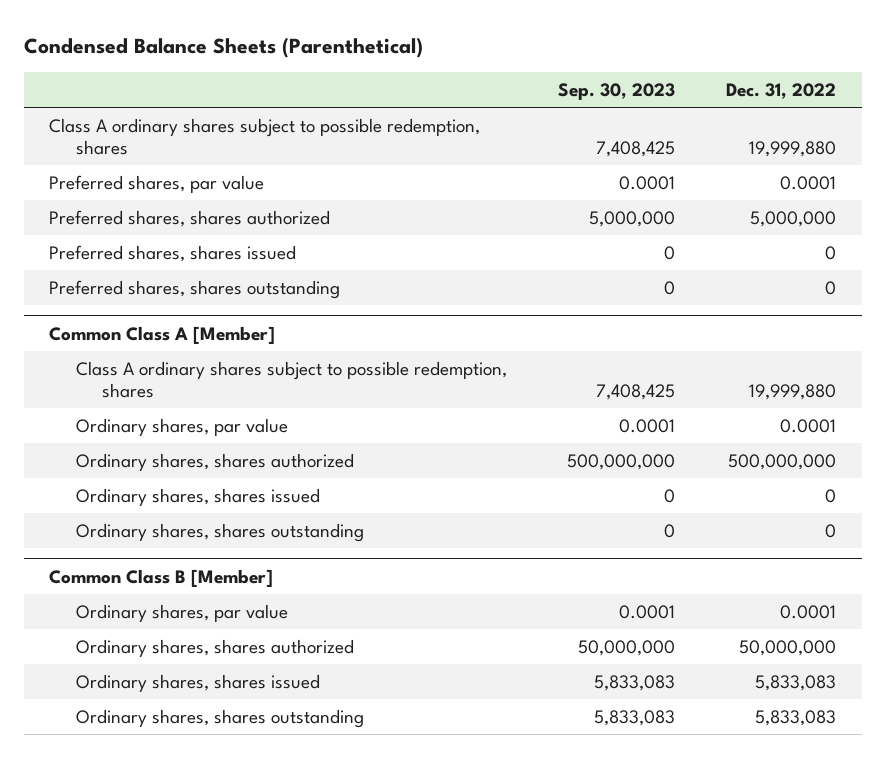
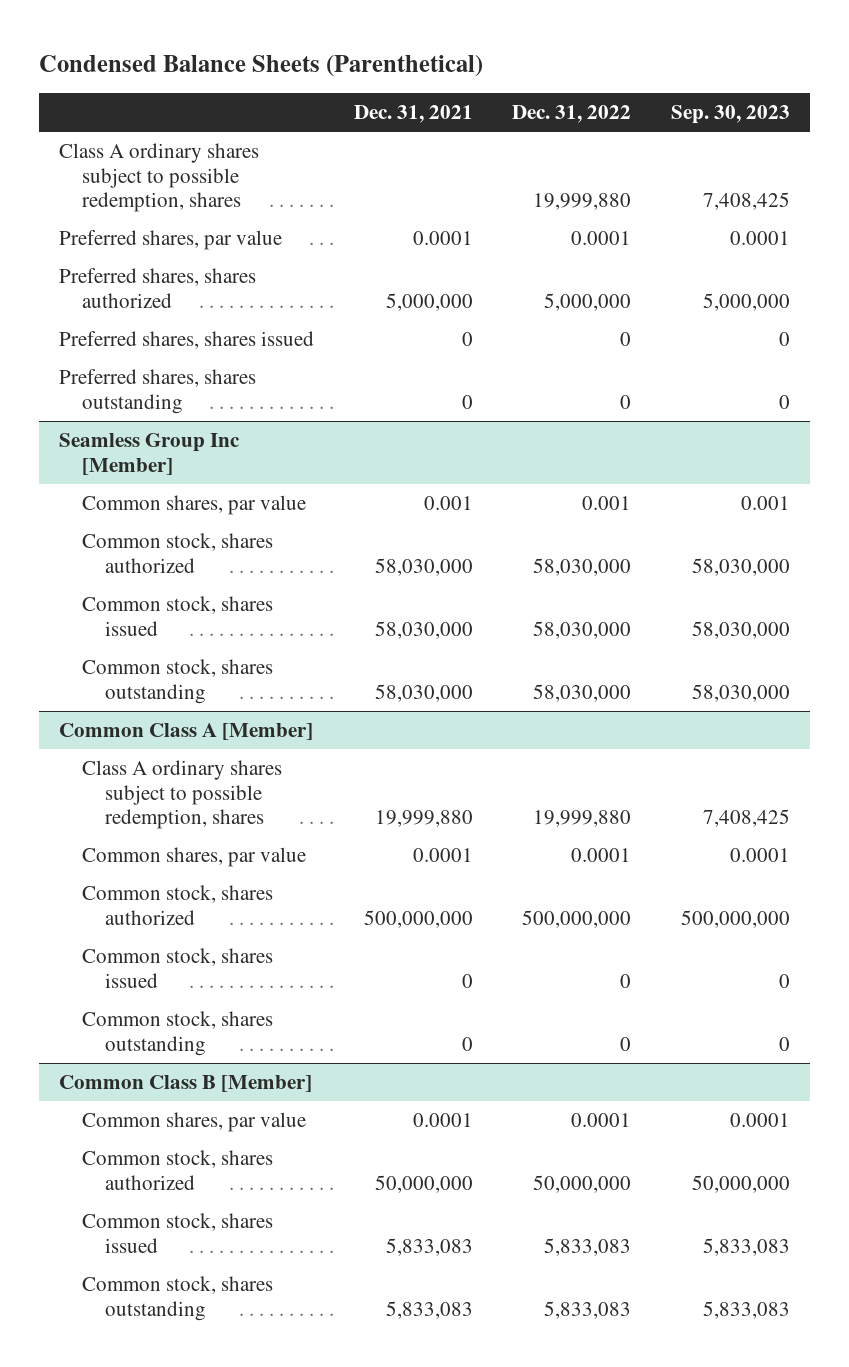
none -> [353,104,473,123] Dec. 31, 2021
none -> [58,433,240,475] Seamless Group Inc [Member]
none -> [81,495,306,516] Common shares, par value
none -> [81,533,273,573] Common stock, shares authorized
none -> [81,596,273,636] Common stock, shares issued
none -> [81,659,273,704] Common stock, shares outstanding
[75,417,288,436] Ordinary shares, par value -> [81,847,306,868] Common shares, par value
[75,452,354,471] Ordinary shares, shares authorized -> [81,885,273,925] Common stock, shares authorized
[75,487,320,506] Ordinary shares, shares issued -> [81,948,273,988] Common stock, shares issued
[75,522,364,542] Ordinary shares, shares outstanding -> [81,1011,273,1056] Common stock, shares outstanding
[75,603,288,622] Ordinary shares, par value -> [81,1112,306,1133] Common shares, par value
[75,638,354,657] Ordinary shares, shares authorized -> [81,1150,273,1190] Common stock, shares authorized
[75,673,320,692] Ordinary shares, shares issued -> [81,1213,273,1253] Common stock, shares issued
[75,708,364,728] Ordinary shares, shares outstanding -> [81,1276,273,1321] Common stock, shares outstanding

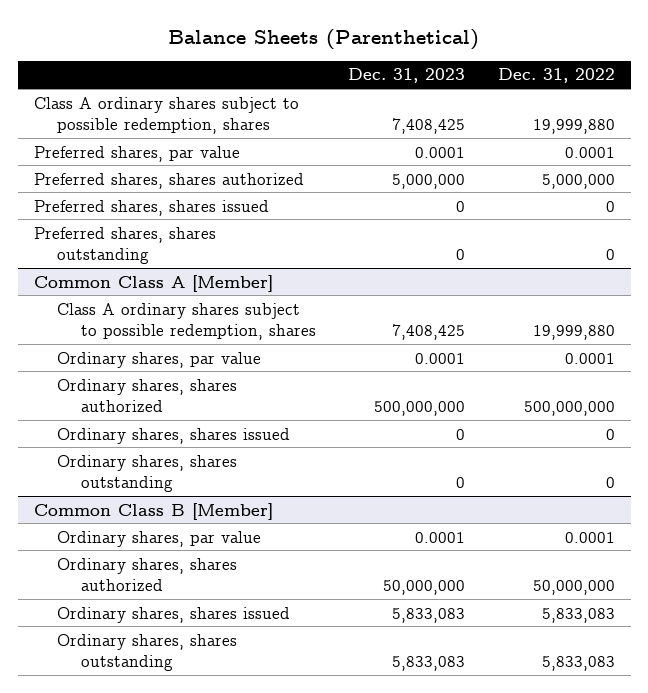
[38,54,483,77] Condensed Balance Sheets (Parenthetical) -> [168,28,480,50] Balance Sheets (Parenthetical)
[353,104,473,123] Dec. 31, 2021 -> none
[671,104,791,124] Sep. 30, 2023 -> none
none -> [348,68,466,84] Dec. 31, 2023
[58,433,240,475] Seamless Group Inc [Member] -> none
[81,495,306,516] Common shares, par value -> none
[81,533,273,573] Common stock, shares authorized -> none
[81,596,273,636] Common stock, shares issued -> none
[81,659,273,704] Common stock, shares outstanding -> none
[81,847,306,868] Common shares, par value -> [57,351,262,368] Ordinary shares, par value
[81,885,273,925] Common stock, shares authorized -> [57,378,238,413] Ordinary shares, shares authorized
[81,948,273,988] Common stock, shares issued -> [57,427,291,444] Ordinary shares, shares issued
[81,1011,273,1056] Common stock, shares outstanding -> [57,454,238,493] Ordinary shares, shares outstanding
[81,1112,306,1133] Common shares, par value -> [57,530,262,547] Ordinary shares, par value
[81,1150,273,1190] Common stock, shares authorized -> [57,557,238,592] Ordinary shares, shares authorized
[81,1213,273,1253] Common stock, shares issued -> [57,606,291,623] Ordinary shares, shares issued
[81,1276,273,1321] Common stock, shares outstanding -> [57,633,238,672] Ordinary shares, shares outstanding

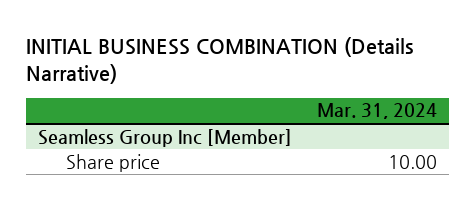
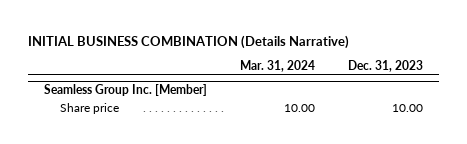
none -> [347,59,423,72] Dec. 31, 2023
[38,128,293,147] Seamless Group Inc [Member] -> [44,84,208,97] Seamless Group Inc. [Member]

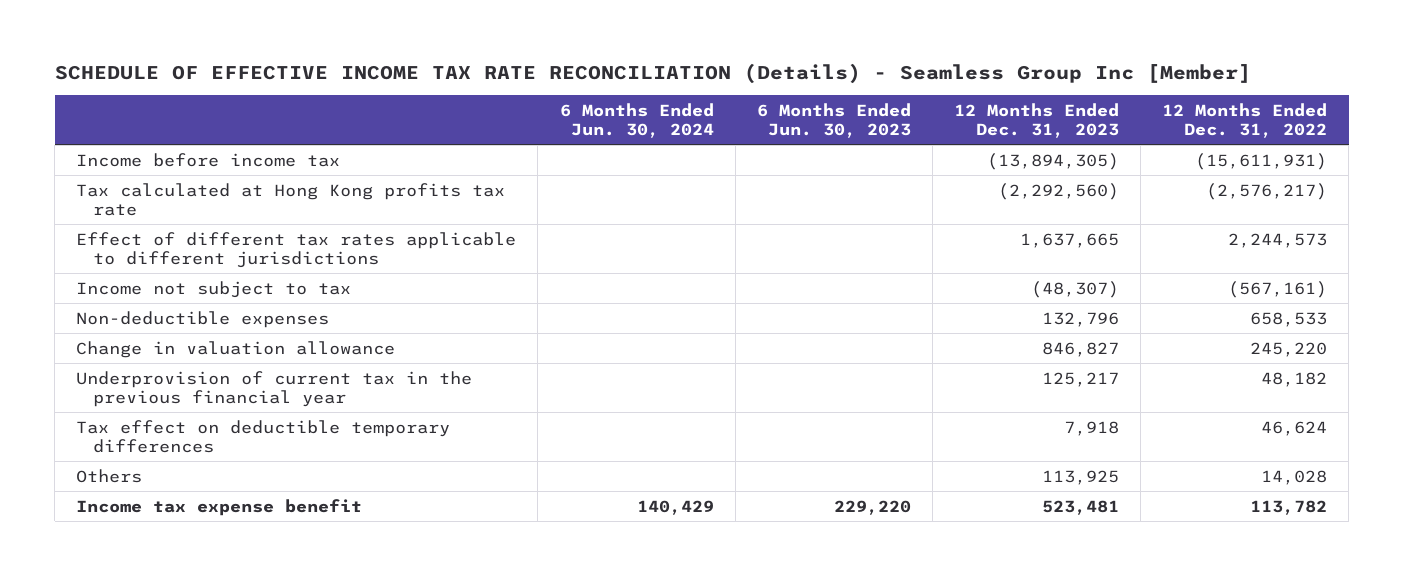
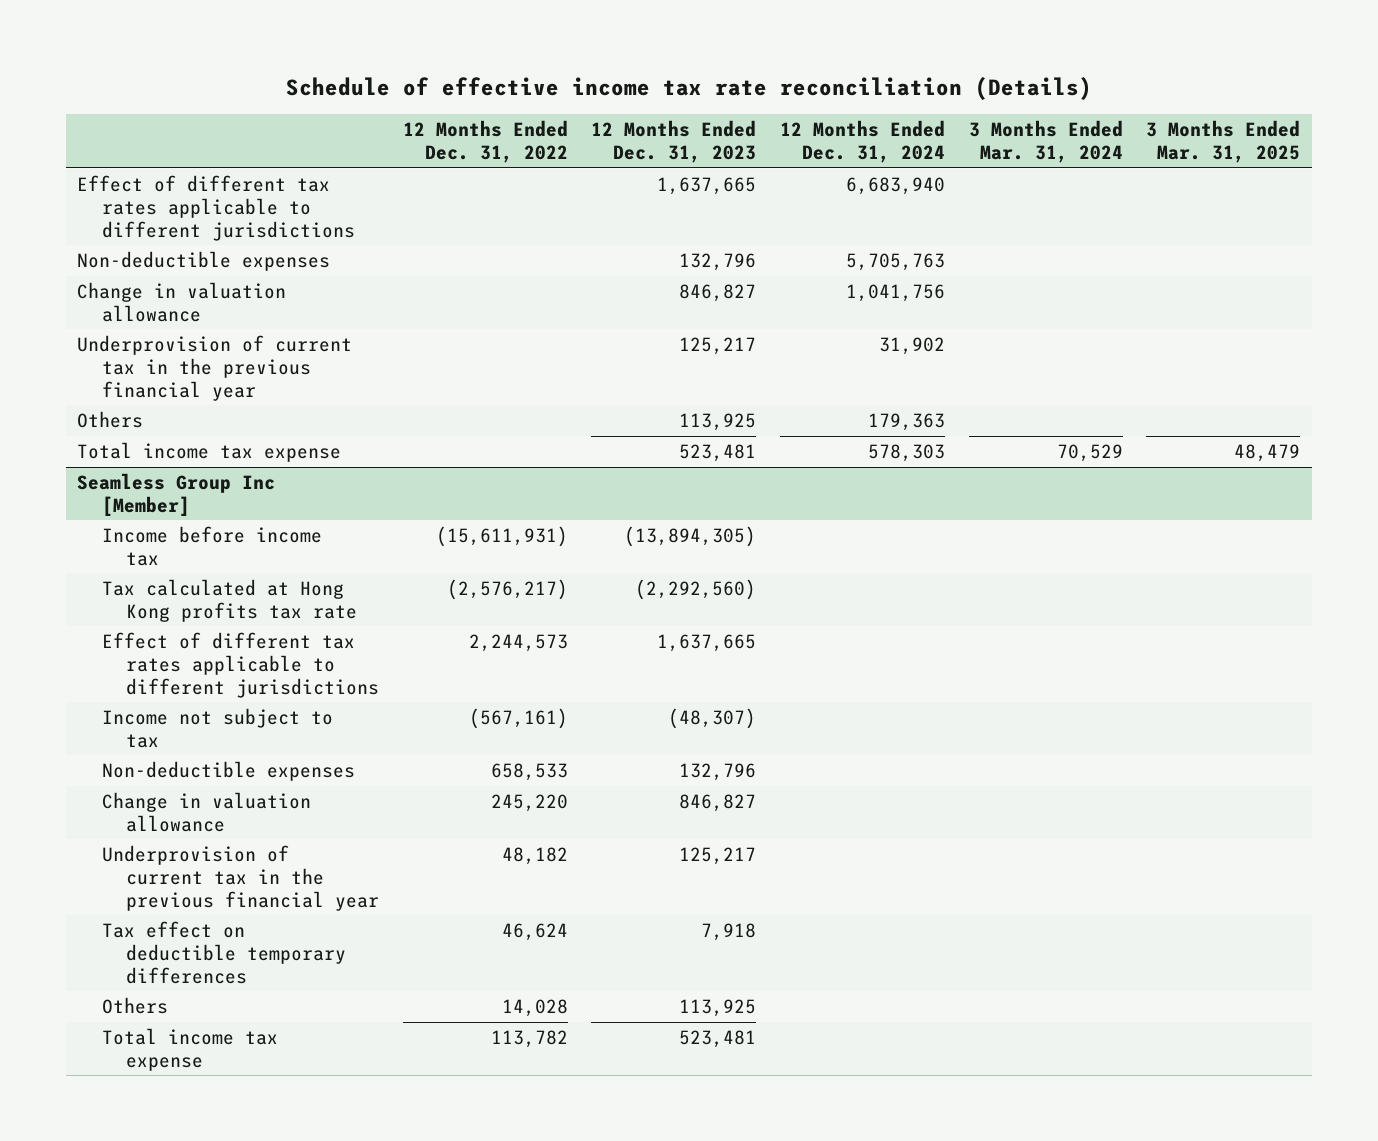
[54,63,1251,85] SCHEDULE OF EFFECTIVE INCOME TAX RATE RECONCILIATION (Details) - Seamless Group Inc [Member] -> [285,77,1092,101] Schedule of effective income tax rate reconciliation (Details)
[559,103,714,138] 6 Months Ended Jun. 30, 2024 -> none
[756,103,911,138] 6 Months Ended Jun. 30, 2023 -> none
none -> [779,120,945,164] 12 Months Ended Dec. 31, 2024
none -> [968,120,1123,164] 3 Months Ended Mar. 31, 2024
none -> [1146,120,1301,164] 3 Months Ended Mar. 31, 2025
none -> [77,175,355,241] Effect of different tax rates applicable to different jurisdictions
none -> [77,251,331,272] Non-deductible expenses
none -> [77,282,287,322] Change in valuation allowance
none -> [77,335,353,401] Underprovision of current tax in the previous financial year
none -> [77,411,144,429] Others
none -> [77,442,342,463] Total income tax expense
none -> [77,473,276,516] Seamless Group Inc [Member]
[76,498,363,516] Income tax expense benefit -> [101,1028,278,1071] Total income tax expense

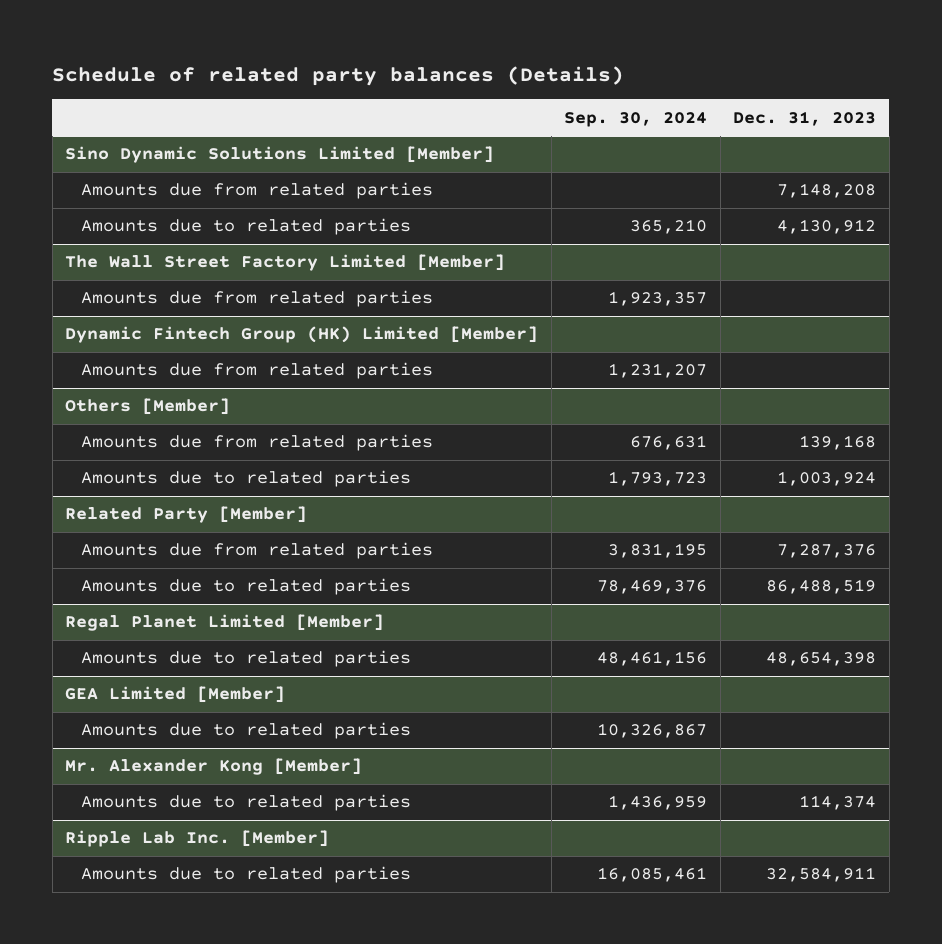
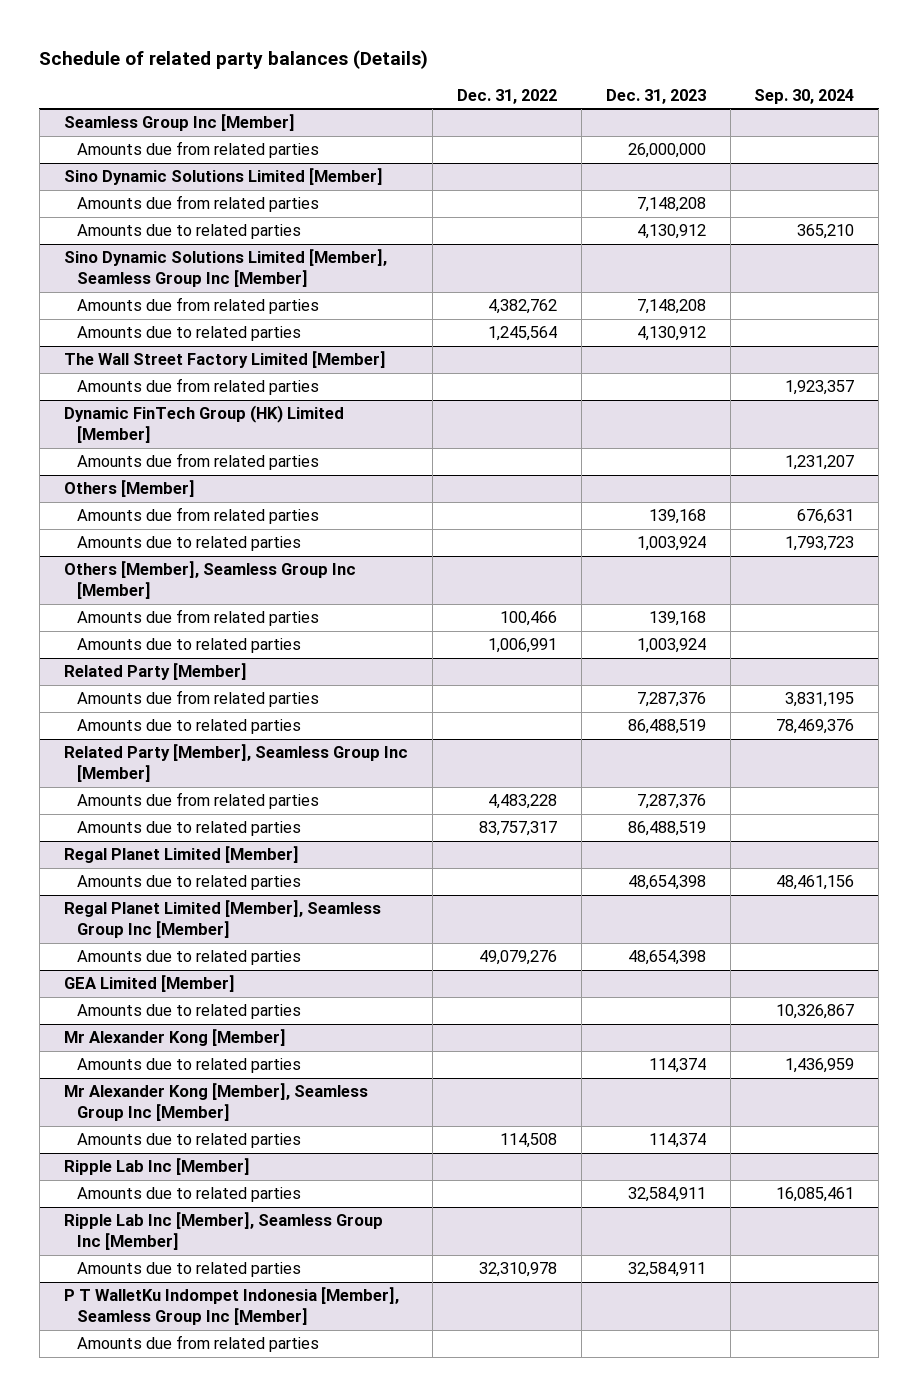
none -> [456,88,557,104] Dec. 31, 2022
none -> [63,114,295,132] Seamless Group Inc [Member]
none -> [76,141,319,159] Amounts due from related parties
none -> [63,249,387,288] Sino Dynamic Solutions Limited [Member], Seamless Group Inc [Member]
none -> [76,297,319,315] Amounts due from related parties
none -> [76,326,301,342] Amounts due to related parties
[65,326,539,344] Dynamic Fintech Group (HK) Limited [Member] -> [63,405,344,444] Dynamic FinTech Group (HK) Limited [Member]
none -> [63,561,356,600] Others [Member], Seamless Group Inc [Member]
none -> [76,609,319,627] Amounts due from related parties
none -> [76,638,301,654] Amounts due to related parties
none -> [63,744,408,783] Related Party [Member], Seamless Group Inc [Member]
none -> [76,792,319,810] Amounts due from related parties
none -> [76,821,301,837] Amounts due to related parties
none -> [63,900,381,939] Regal Planet Limited [Member], Seamless Group Inc [Member]
none -> [76,950,301,966] Amounts due to related parties
[65,758,363,776] Mr. Alexander Kong [Member] -> [63,1029,286,1047] Mr Alexander Kong [Member]
none -> [63,1083,368,1122] Mr Alexander Kong [Member], Seamless Group Inc [Member]
none -> [76,1133,301,1149] Amounts due to related parties
[65,830,330,848] Ripple Lab Inc. [Member] -> [63,1158,250,1176] Ripple Lab Inc [Member]
none -> [63,1212,383,1251] Ripple Lab Inc [Member], Seamless Group Inc [Member]
none -> [76,1262,301,1278] Amounts due to related parties
none -> [63,1287,399,1326] P T WalletKu Indompet Indonesia [Member], Seamless Group Inc [Member]
none -> [76,1335,319,1353] Amounts due from related parties

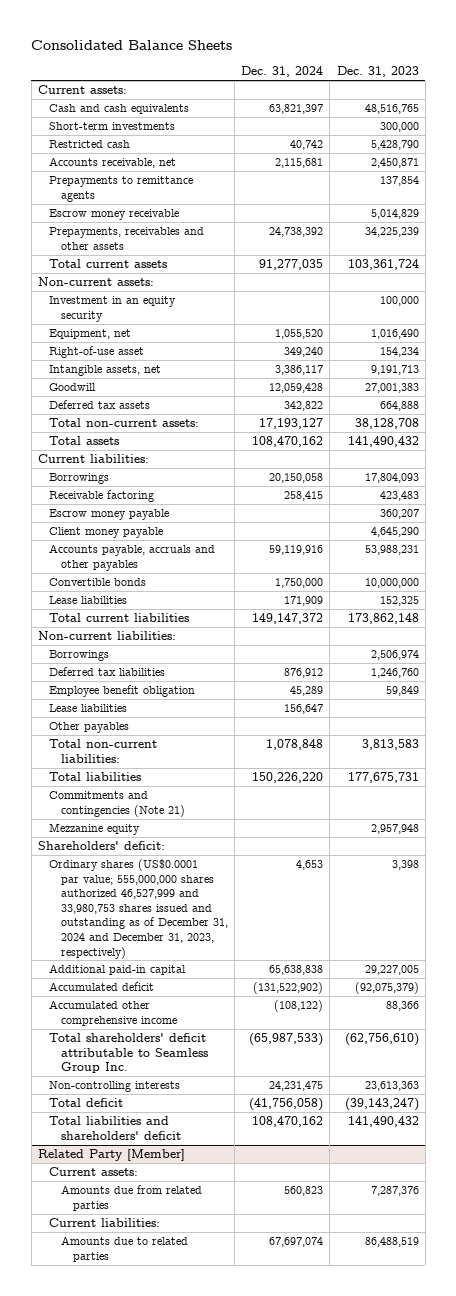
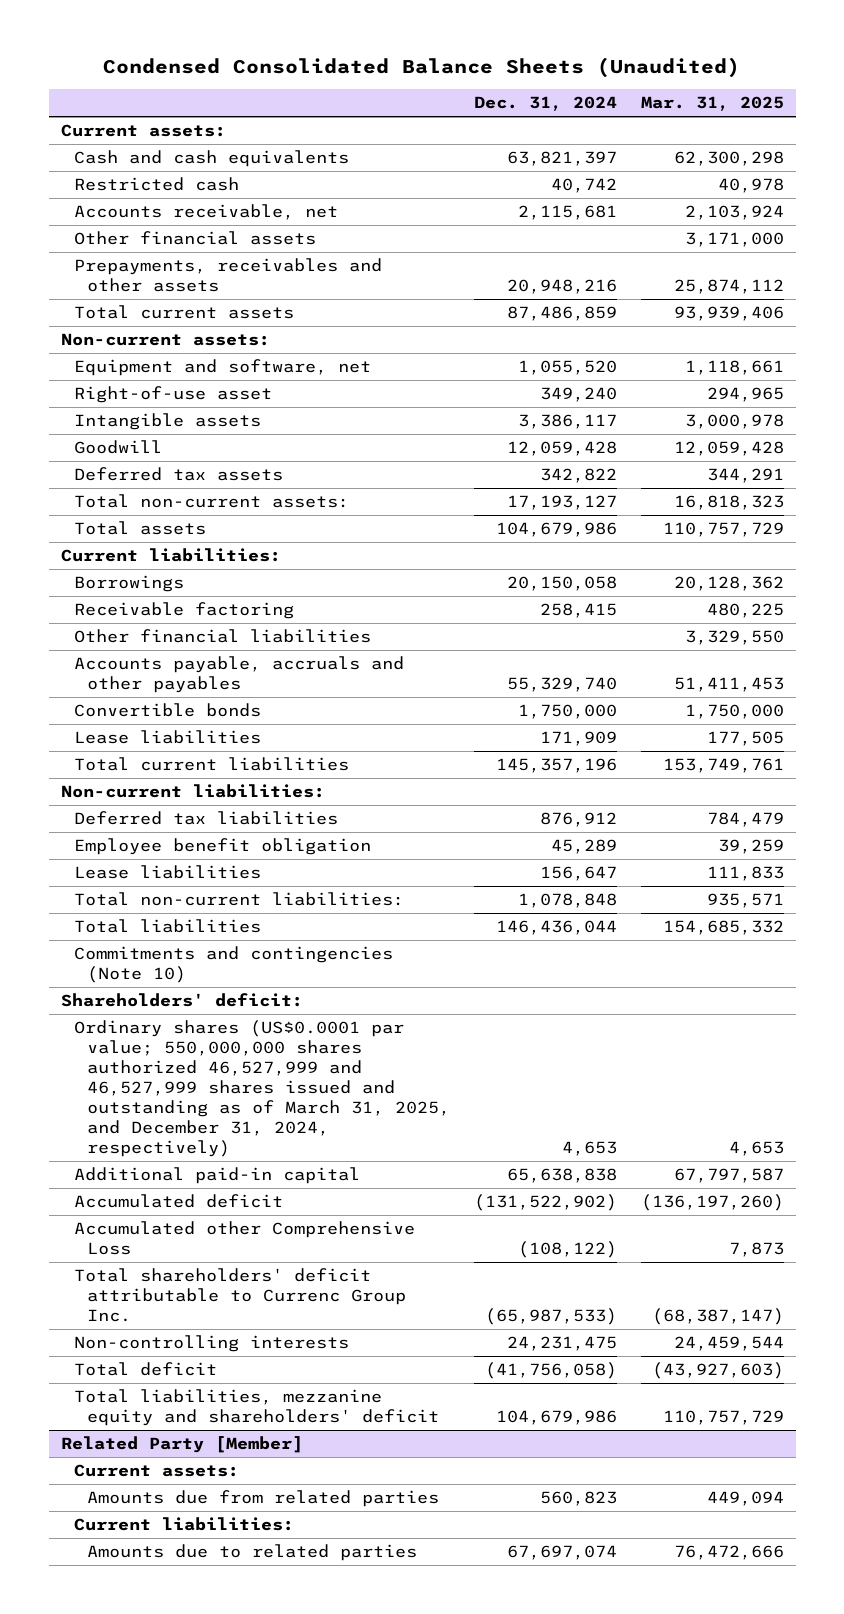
[31,40,233,51] Consolidated Balance Sheets -> [103,57,741,79] Condensed Consolidated Balance Sheets (Unaudited)
[336,66,419,78] Dec. 31, 2023 -> none
none -> [640,96,784,112] Mar. 31, 2025
[49,122,176,131] Short-term investments -> none
[49,176,194,202] Prepayments to remittance agents -> none
[49,209,180,221] Escrow money receivable -> none
none -> [73,231,316,246] Other financial assets
[269,227,324,238] 24,738,392 -> [506,279,617,295] 20,948,216
[259,259,324,271] 91,277,035 -> [506,306,617,322] 87,486,859
[49,296,177,322] Investment in an equity security -> none
[49,329,132,340] Equipment, net -> [73,359,371,377] Equipment and software, net
[49,365,162,377] Intangible assets, net -> [73,413,261,431] Intangible assets
[252,436,324,448] 108,470,162 -> [495,522,617,538] 104,679,986
[49,509,170,521] Escrow money payable -> none
[49,527,164,539] Client money payable -> none
none -> [73,629,371,644] Other financial liabilities
[269,545,324,556] 59,119,916 -> [506,677,617,693] 55,329,740
[252,613,324,625] 149,147,372 -> [495,758,617,774] 145,357,196
[49,650,110,662] Borrowings -> none
[49,722,130,734] Other payables -> none
[49,823,141,836] Mezzanine equity -> none
[252,772,324,784] 150,226,220 -> [495,920,617,936] 146,436,044
[49,791,186,817] Commitments and contingencies (Note 21) -> [73,946,393,984] Commitments and contingencies (Note 10)
[49,859,229,959] Ordinary shares (US$0.0001 par value; 555,000,000 shares authorized 46,527,999 and 33,980,753 shares issued and outstanding as of December 31, 2024 and December 31, 2023, respectively) -> [73,1020,450,1158] Ordinary shares (US$0.0001 par value; 550,000,000 shares authorized 46,527,999 and 46,527,999 shares issued and outstanding as of March 31, 2025, and December 31, 2024, respectively)
[49,1000,178,1026] Accumulated other comprehensive income -> [73,1221,415,1256] Accumulated other Comprehensive Loss
[49,1033,209,1074] Total shareholders' deficit attributable to Seamless Group Inc. -> [73,1268,406,1323] Total shareholders' deficit attributable to Currenc Group Inc.
[49,1116,182,1140] Total liabilities and shareholders' deficit -> [73,1389,439,1427] Total liabilities, mezzanine equity and shareholders' deficit
[252,1116,324,1128] 108,470,162 -> [495,1410,617,1426] 104,679,986

